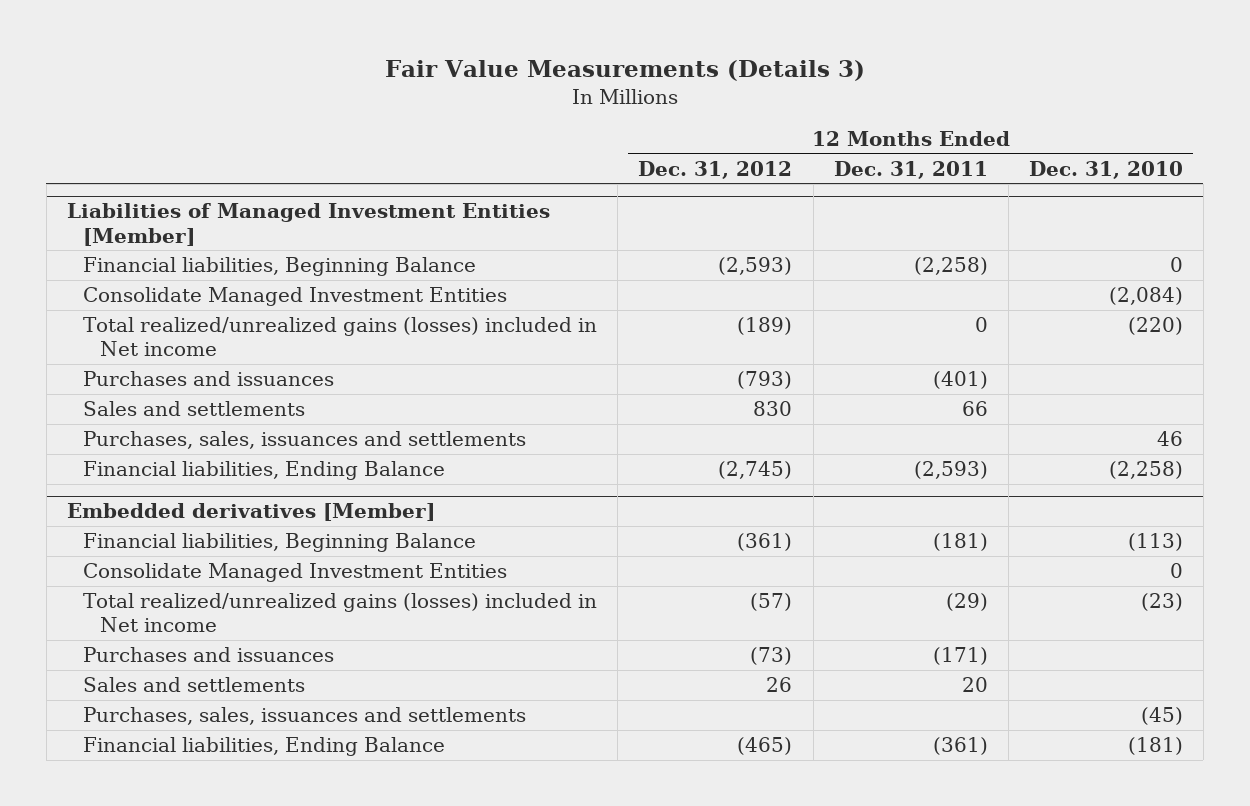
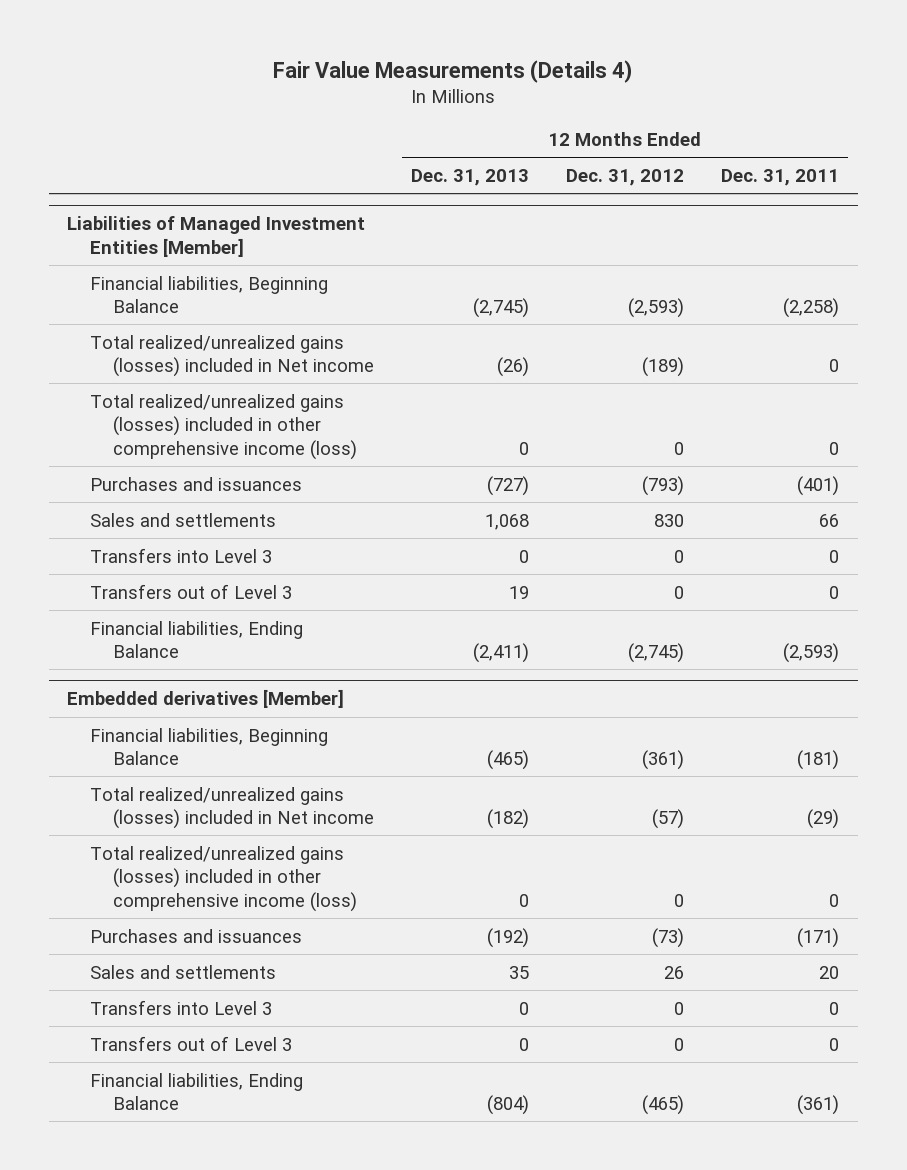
[384,60,865,82] Fair Value Measurements (Details 3) -> [273,59,633,83] Fair Value Measurements (Details 4)
[1028,160,1183,179] Dec. 31, 2010 -> none
none -> [410,168,529,186] Dec. 31, 2013
[83,287,508,307] Consolidate Managed Investment Entities -> none
none -> [90,393,357,460] Total realized/unrealized gains (losses) included in other comprehensive income (loss)
[83,431,527,450] Purchases, sales, issuances and settlements -> none
none -> [90,547,273,563] Transfers into Level 3
none -> [90,583,293,599] Transfers out of Level 3
[83,563,508,583] Consolidate Managed Investment Entities -> none
none -> [90,845,357,912] Total realized/unrealized gains (losses) included in other comprehensive income (loss)
[83,707,527,726] Purchases, sales, issuances and settlements -> none
none -> [90,999,273,1015] Transfers into Level 3
none -> [90,1035,293,1051] Transfers out of Level 3

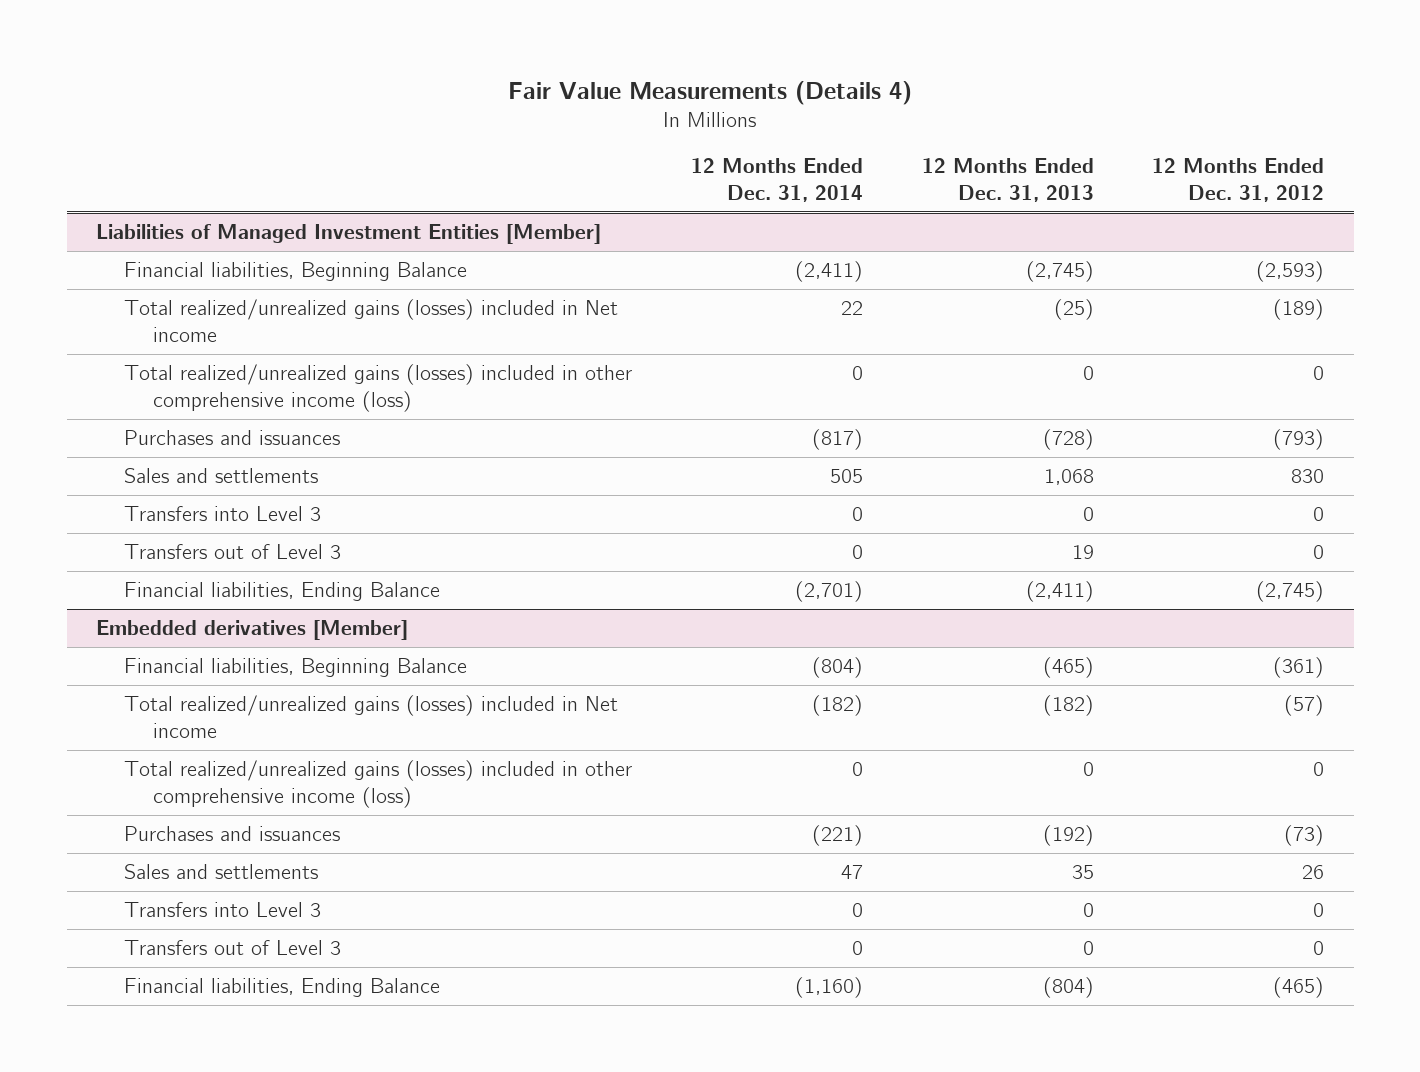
[721,168,840,186] Dec. 31, 2011 -> none
none -> [691,158,864,203] 12 Months Ended Dec. 31, 2014
[496,357,529,378] (26) -> [1053,299,1094,321] (25)
[486,475,529,496] (727) -> [1042,429,1094,451] (728)

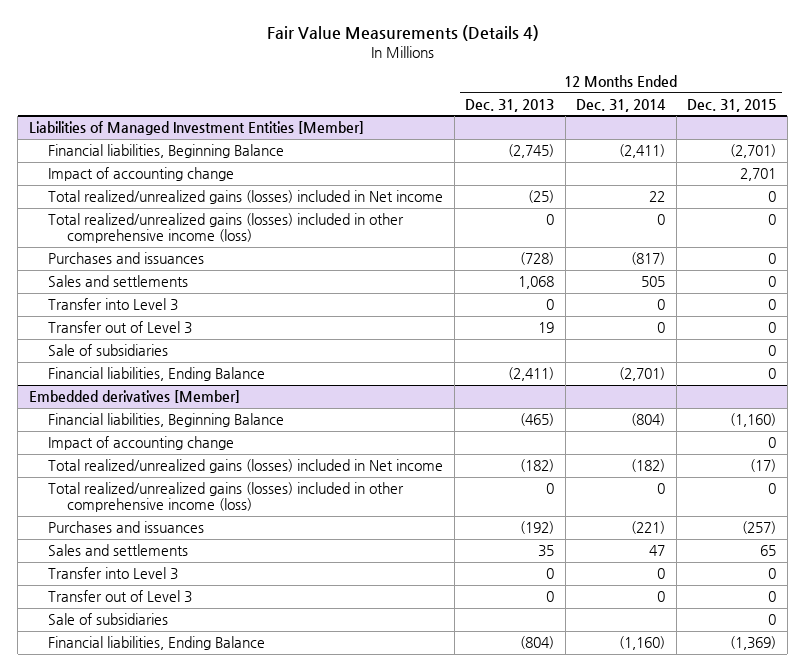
[1152,158,1325,203] 12 Months Ended Dec. 31, 2012 -> none
none -> [687,98,777,112] Dec. 31, 2015
none -> [48,167,235,182] Impact of accounting change
[124,506,322,522] Transfers into Level 3 -> [48,298,179,312] Transfer into Level 3
[124,544,342,560] Transfers out of Level 3 -> [48,321,193,335] Transfer out of Level 3
none -> [48,344,169,357] Sale of subsidiaries
none -> [48,436,235,451] Impact of accounting change
[124,902,322,918] Transfers into Level 3 -> [48,567,179,581] Transfer into Level 3
[124,940,342,956] Transfers out of Level 3 -> [48,590,193,604] Transfer out of Level 3
none -> [48,613,169,626] Sale of subsidiaries

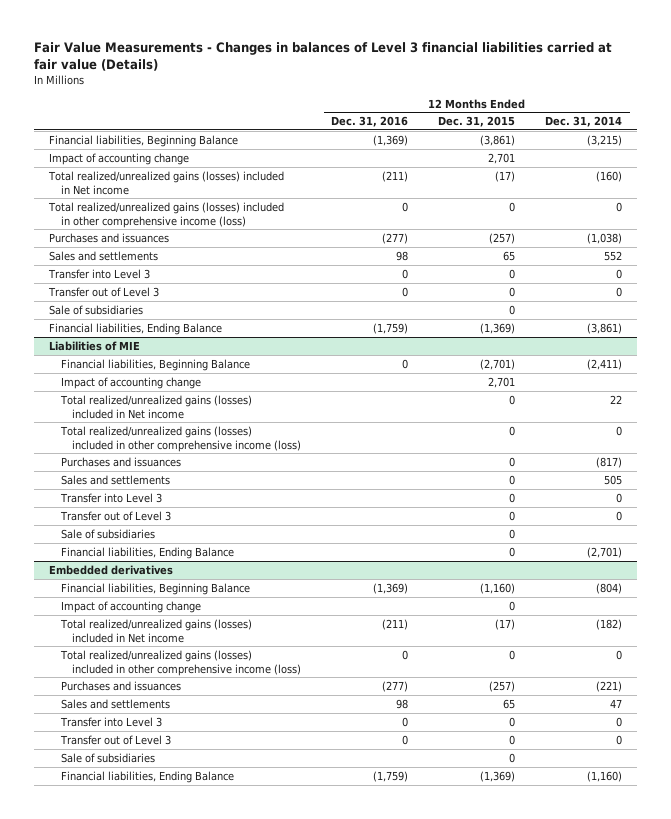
[266,25,539,42] Fair Value Measurements (Details 4) -> [34,41,613,71] Fair Value Measurements - Changes in balances of Level 3 financial liabilities carried at fair value (Details)
[465,98,555,112] Dec. 31, 2013 -> none
none -> [331,116,409,128] Dec. 31, 2016
none -> [49,134,239,147] Financial liabilities, Beginning Balance
none -> [49,152,190,165] Impact of accounting change
none -> [48,170,285,195] Total realized/unrealized gains (losses) included in Net income
none -> [48,201,285,228] Total realized/unrealized gains (losses) included in other comprehensive income (loss)
none -> [49,232,170,243] Purchases and issuances
none -> [49,250,159,261] Sales and settlements
none -> [48,268,151,279] Transfer into Level 3
none -> [48,286,160,297] Transfer out of Level 3
none -> [49,304,144,315] Sale of subsidiaries
none -> [49,322,223,335] Financial liabilities, Ending Balance
[28,121,364,136] Liabilities of Managed Investment Entities [Member] -> [49,340,141,351] Liabilities of MIE
[28,390,240,404] Embedded derivatives [Member] -> [49,564,174,575] Embedded derivatives

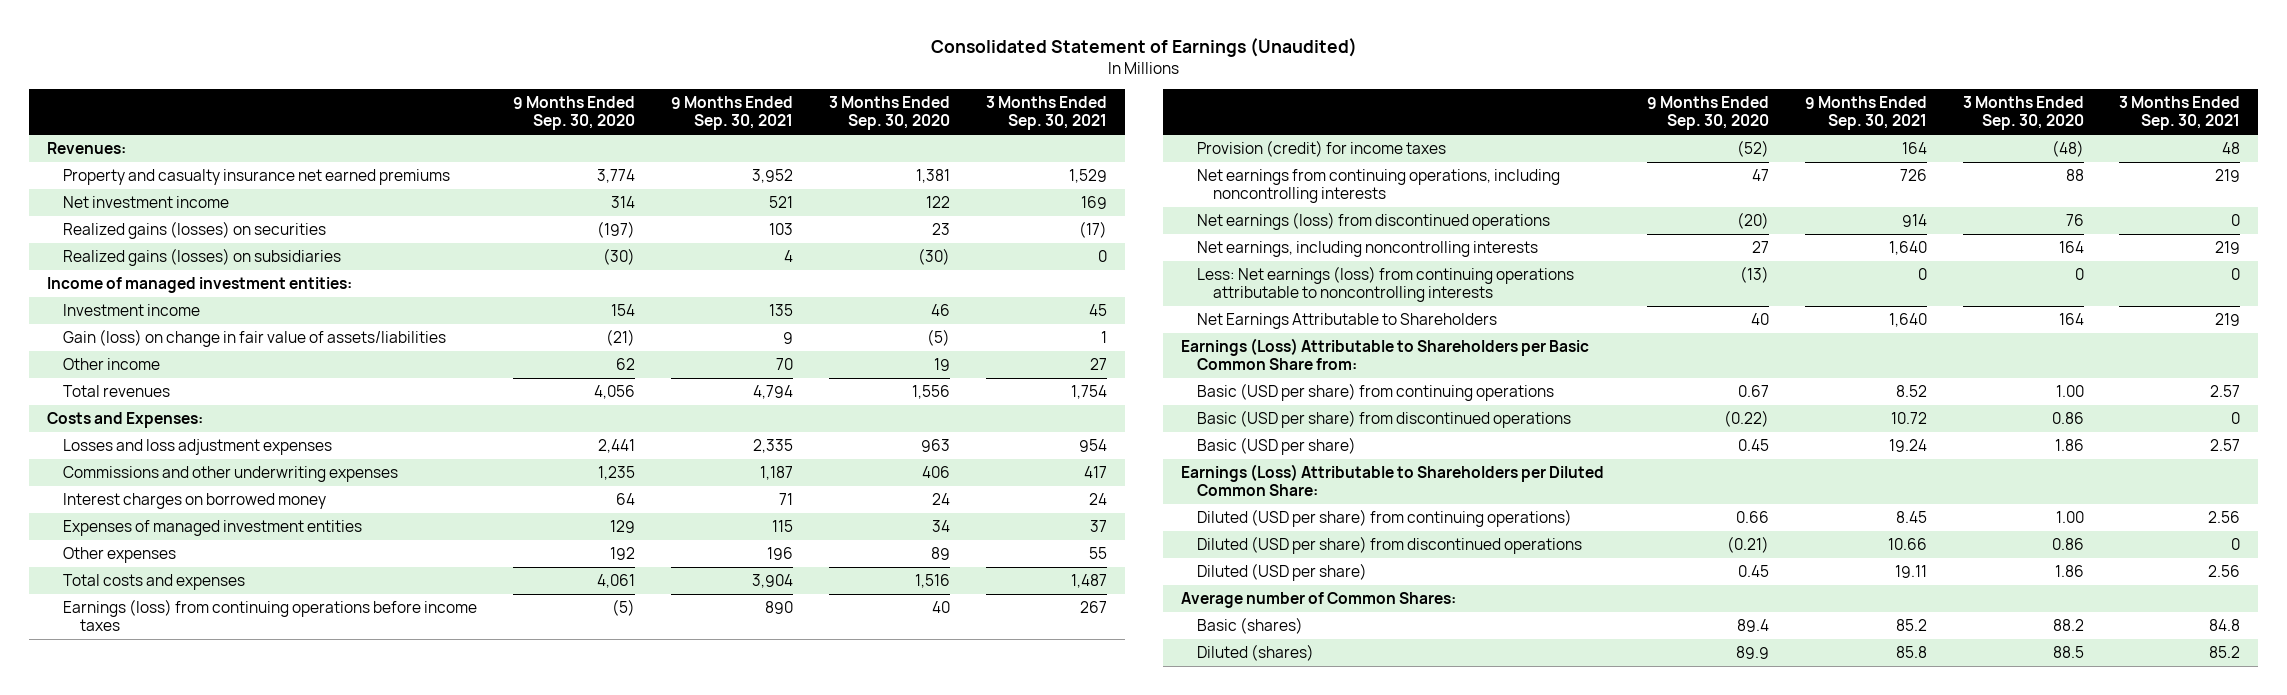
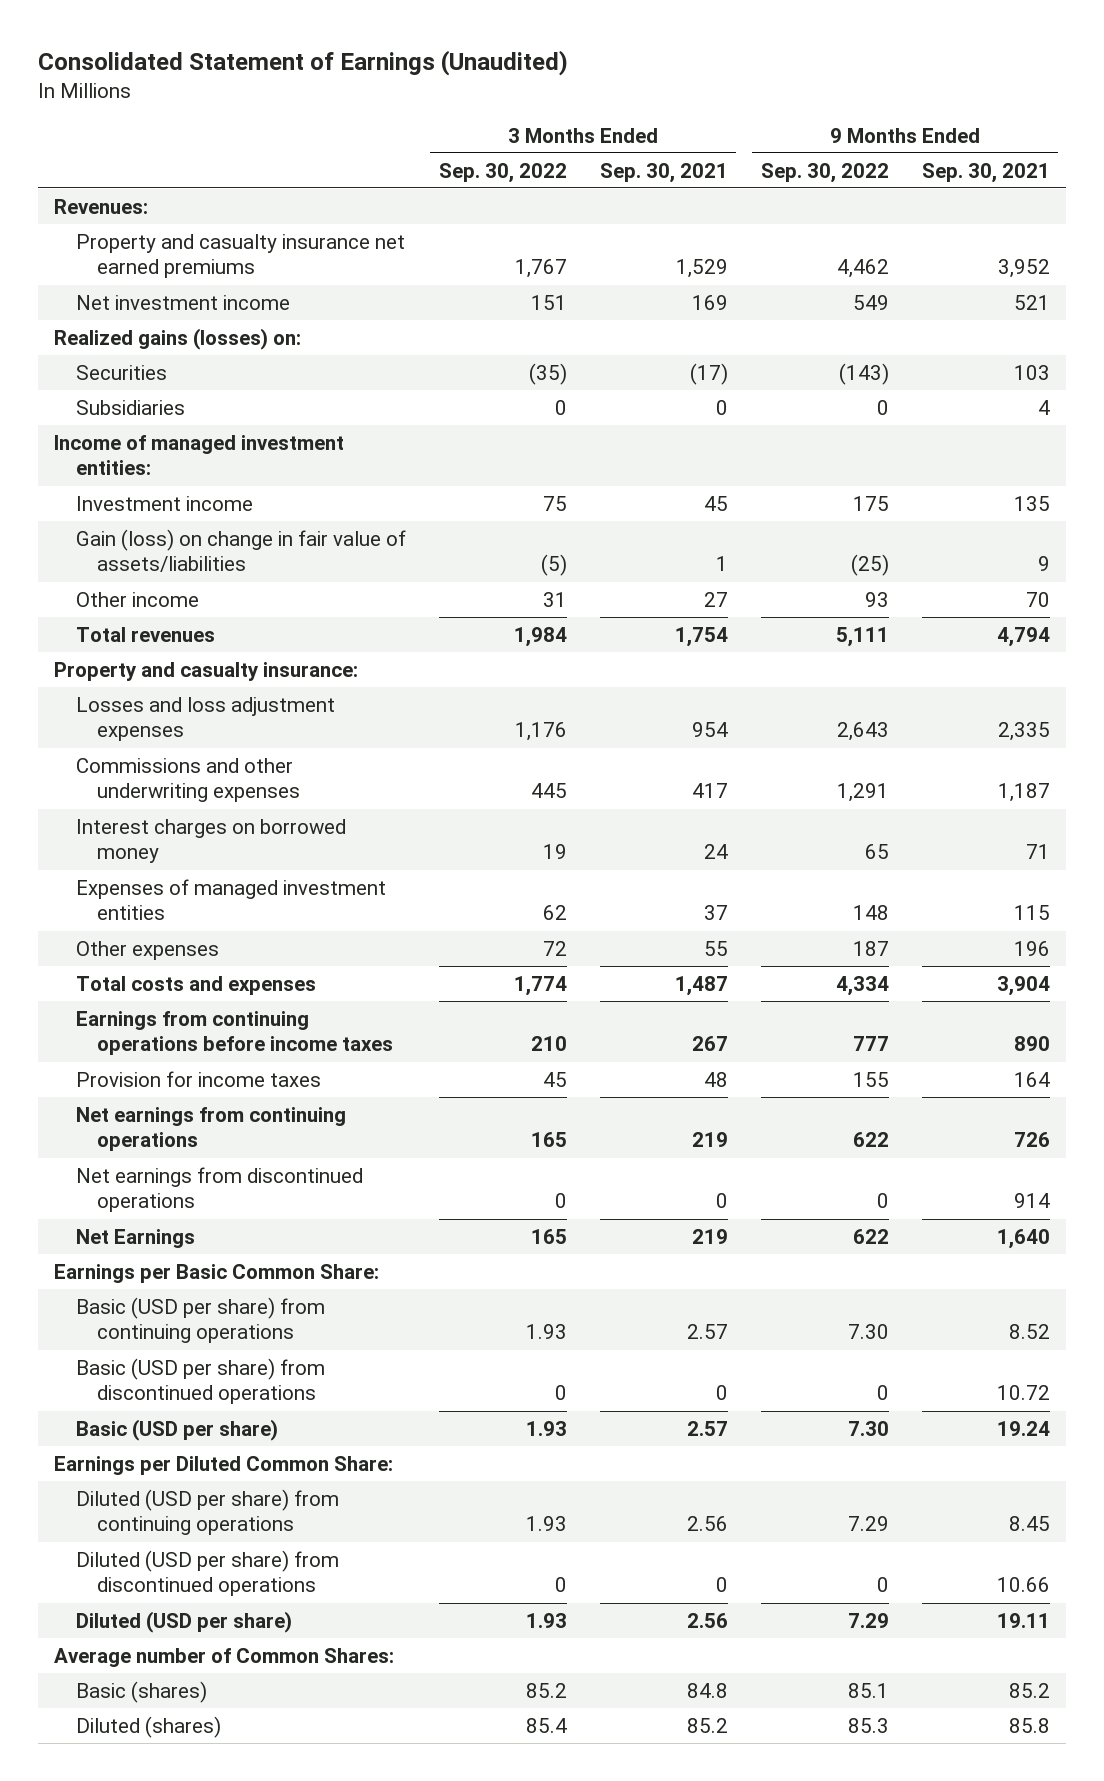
[513,96,636,131] 9 Months Ended Sep. 30, 2020 -> none
[828,96,950,131] 3 Months Ended Sep. 30, 2020 -> none
none -> [438,162,567,183] Sep. 30, 2022
none -> [760,162,889,183] Sep. 30, 2022
none -> [54,327,302,350] Realized gains (losses) on:
[63,220,327,239] Realized gains (losses) on securities -> [75,364,167,380] Securities
[63,247,342,266] Realized gains (losses) on subsidiaries -> [75,399,185,415] Subsidiaries
[47,411,204,428] Costs and Expenses: -> none
none -> [54,661,359,681] Property and casualty insurance:
[1197,240,1539,257] Net earnings, including noncontrolling interests -> none
[1197,265,1575,303] Less: Net earnings (loss) from continuing operations attributable to noncontrolling interests -> none
[63,598,478,632] Earnings (loss) from continuing operations before income taxes -> [75,1010,394,1056] Earnings from continuing operations before income taxes
[1197,139,1447,157] Provision (credit) for income taxes -> [75,1070,321,1087] Provision for income taxes
[1197,168,1561,204] Net earnings from continuing operations, including noncontrolling interests -> [75,1106,346,1152] Net earnings from continuing operations
[1197,211,1551,230] Net earnings (loss) from discontinued operations -> [75,1166,363,1213] Net earnings from discontinued operations
[1197,312,1498,329] Net Earnings Attributable to Shareholders -> [75,1228,195,1248] Net Earnings
[1180,337,1589,371] Earnings (Loss) Attributable to Shareholders per Basic Common Share from: -> [54,1263,380,1283] Earnings per Basic Common Share:
[1180,463,1604,497] Earnings (Loss) Attributable to Shareholders per Diluted Common Share: -> [54,1455,394,1475] Earnings per Diluted Common Share:
[1197,508,1573,527] Diluted (USD per share) from continuing operations) -> [75,1488,339,1536] Diluted (USD per share) from continuing operations

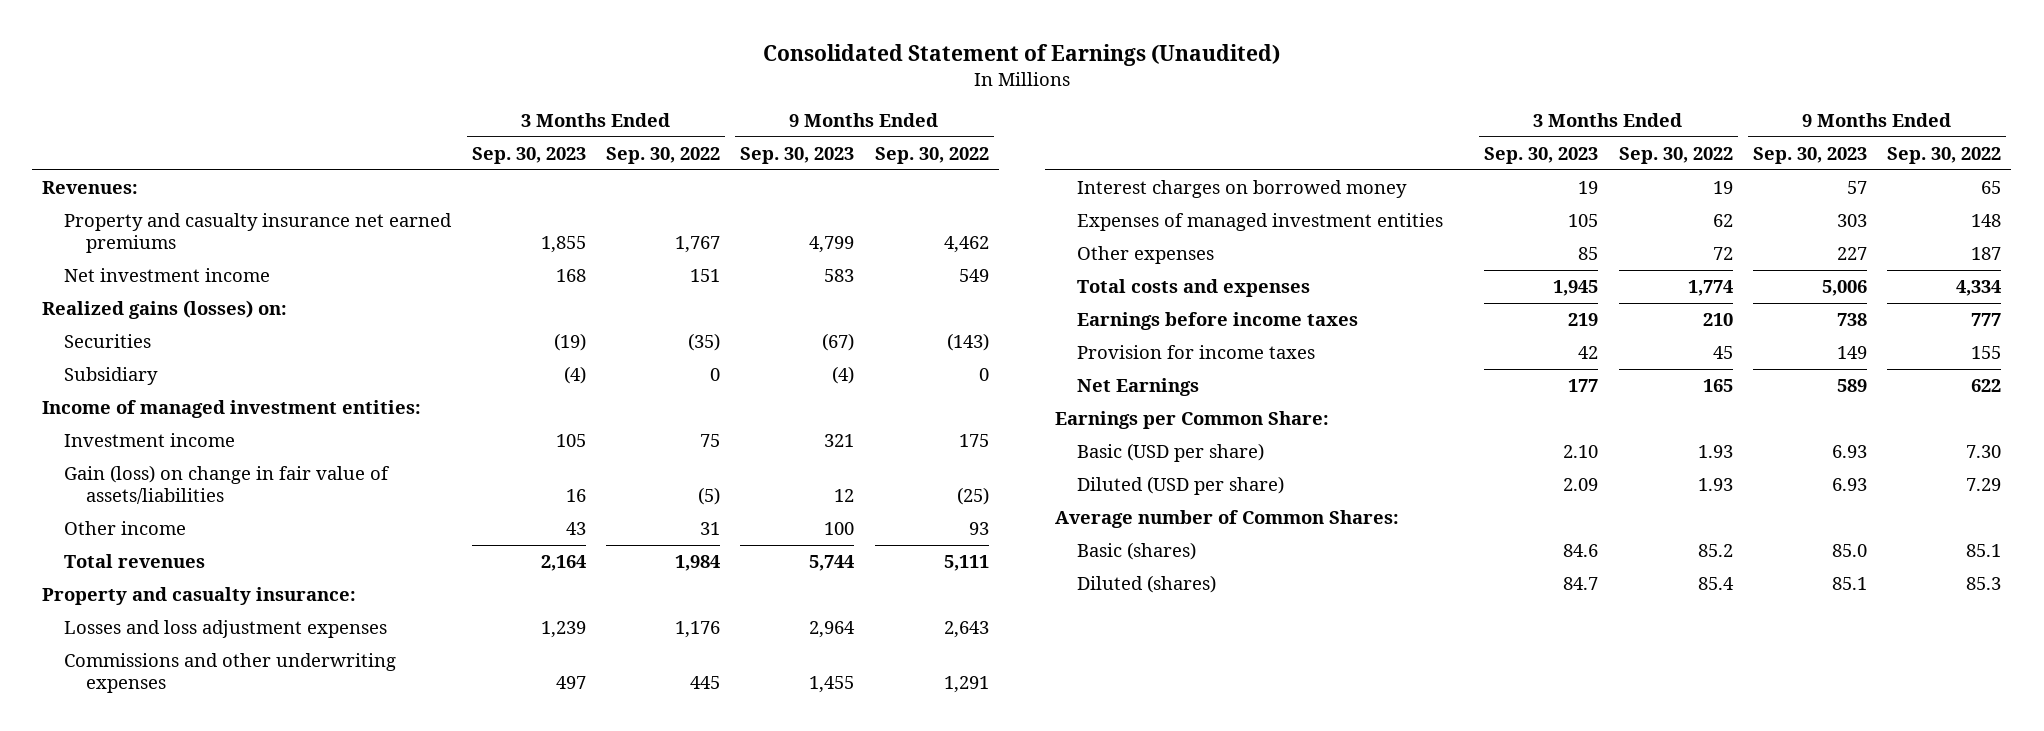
[599,162,728,183] Sep. 30, 2021 -> none
[921,162,1050,183] Sep. 30, 2021 -> none
none -> [471,147,586,165] Sep. 30, 2023
none -> [740,147,855,165] Sep. 30, 2023
[75,399,185,415] Subsidiaries -> none
none -> [64,367,159,386] Subsidiary
[75,1010,394,1056] Earnings from continuing operations before income taxes -> [1076,312,1358,331] Earnings before income taxes
[75,1106,346,1152] Net earnings from continuing operations -> none
[75,1166,363,1213] Net earnings from discontinued operations -> none
[75,1296,325,1344] Basic (USD per share) from continuing operations -> none
[75,1357,325,1405] Basic (USD per share) from discontinued operations -> none
[54,1263,380,1283] Earnings per Basic Common Share: -> [1054,411,1329,430] Earnings per Common Share:
[54,1455,394,1475] Earnings per Diluted Common Share: -> none
[75,1488,339,1536] Diluted (USD per share) from continuing operations -> none
[75,1549,339,1597] Diluted (USD per share) from discontinued operations -> none

